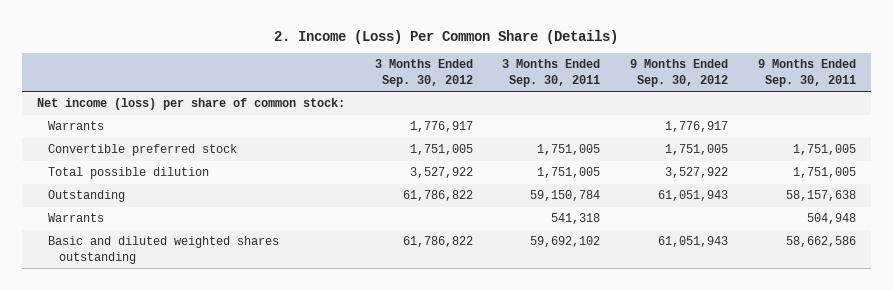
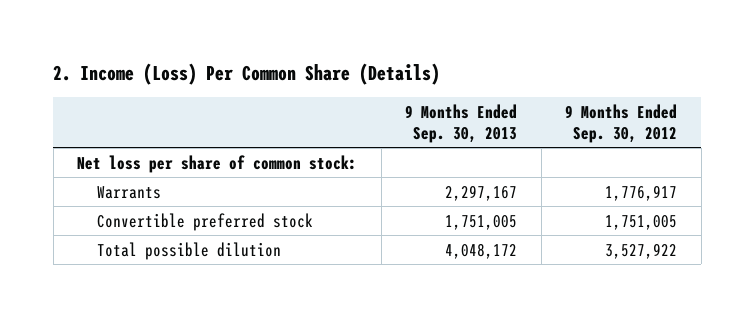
[374,59,473,88] 3 Months Ended Sep. 30, 2012 -> none
[502,59,601,88] 3 Months Ended Sep. 30, 2011 -> none
[758,59,857,88] 9 Months Ended Sep. 30, 2011 -> none
none -> [405,104,518,143] 9 Months Ended Sep. 30, 2013
[36,98,345,111] Net income (loss) per share of common stock: -> [77,154,358,173] Net loss per share of common stock:
[47,190,125,203] Outstanding -> none
[47,213,104,223] Warrants -> none
[47,236,279,265] Basic and diluted weighted shares outstanding -> none

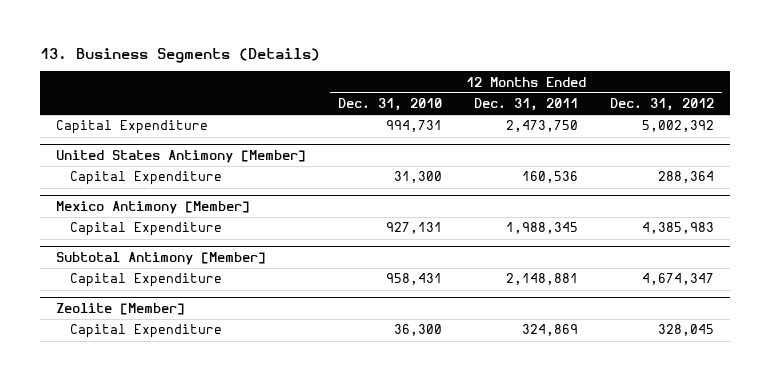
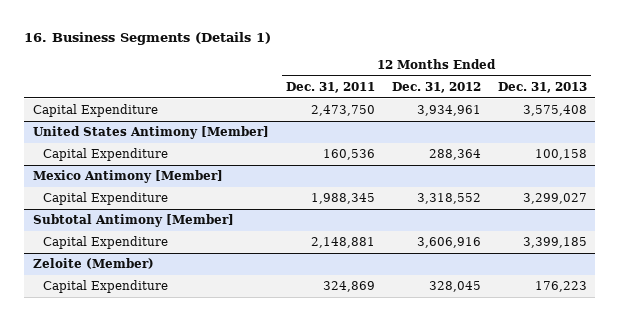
[39,47,320,63] 13. Business Segments (Details) -> [24,32,272,46] 16. Business Segments (Details 1)
[337,98,442,112] Dec. 31, 2010 -> none
none -> [497,81,587,93] Dec. 31, 2013
[641,120,714,133] 5,002,392 -> [416,105,481,117] 3,934,961
[641,222,714,235] 4,385,983 -> [416,193,481,205] 3,318,552
[55,302,185,315] Zeolite [Member] -> none
[641,273,714,286] 4,674,347 -> [416,237,481,249] 3,606,916
none -> [32,258,154,270] Zeloite (Member)

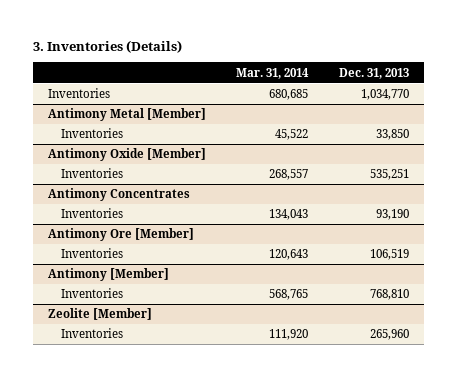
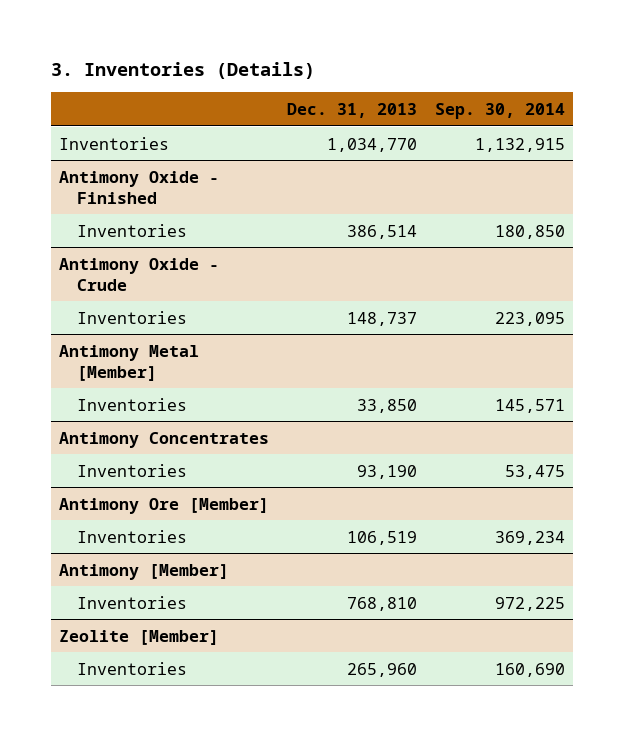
[236,67,310,79] Mar. 31, 2014 -> none
none -> [434,102,565,119] Sep. 30, 2014
none -> [59,170,220,204] Antimony Oxide - Finished
none -> [77,223,188,237] Inventories
none -> [59,257,220,291] Antimony Oxide - Crude
none -> [77,310,188,324] Inventories
[48,148,207,162] Antimony Oxide [Member] -> none
[60,168,123,179] Inventories -> none

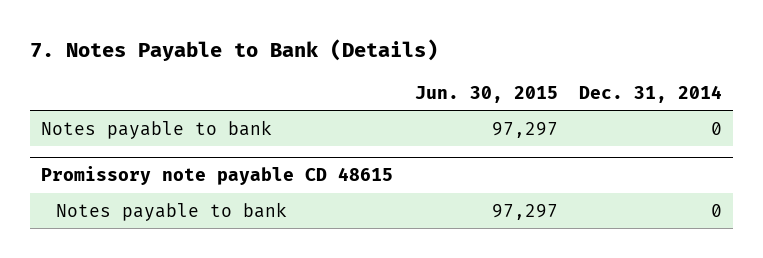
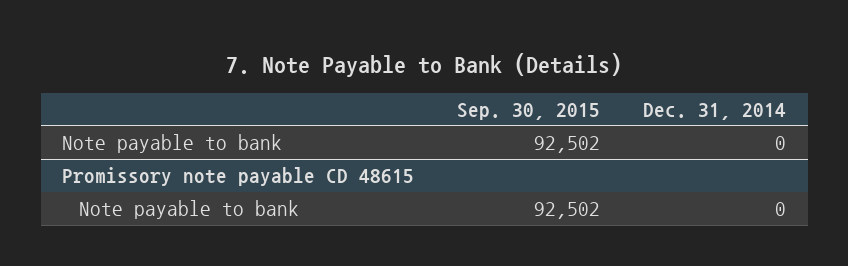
[29,39,438,62] 7. Notes Payable to Bank (Details) -> [226,53,623,78] 7. Note Payable to Bank (Details)
[414,85,558,103] Jun. 30, 2015 -> none
none -> [457,102,601,120] Sep. 30, 2015
[40,119,272,139] Notes payable to bank -> [62,133,283,153] Note payable to bank
[55,201,287,221] Notes payable to bank -> [78,199,299,219] Note payable to bank

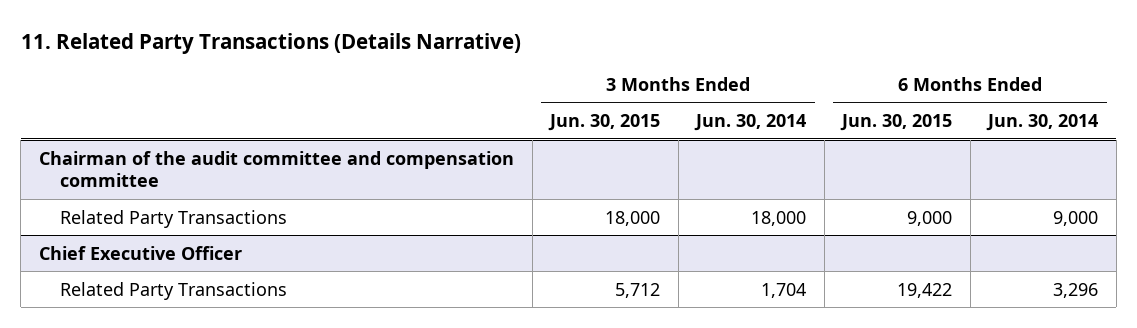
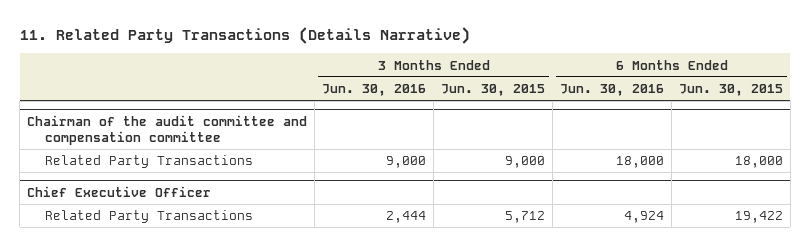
[694,114,807,132] Jun. 30, 2014 -> none
[986,114,1099,132] Jun. 30, 2014 -> none
none -> [322,83,427,96] Jun. 30, 2016
none -> [560,83,665,96] Jun. 30, 2016
[605,210,661,226] 18,000 -> [505,156,546,169] 9,000
[907,210,953,226] 9,000 -> [735,156,784,169] 18,000

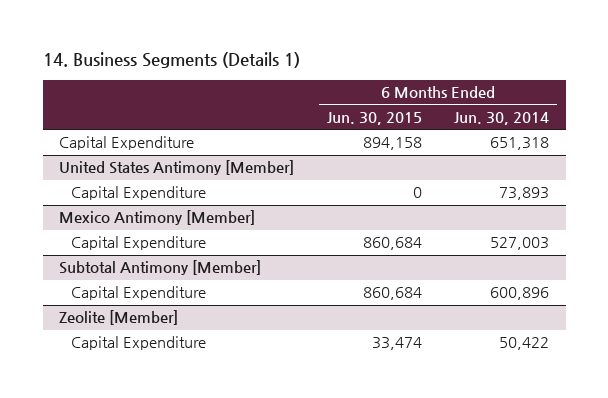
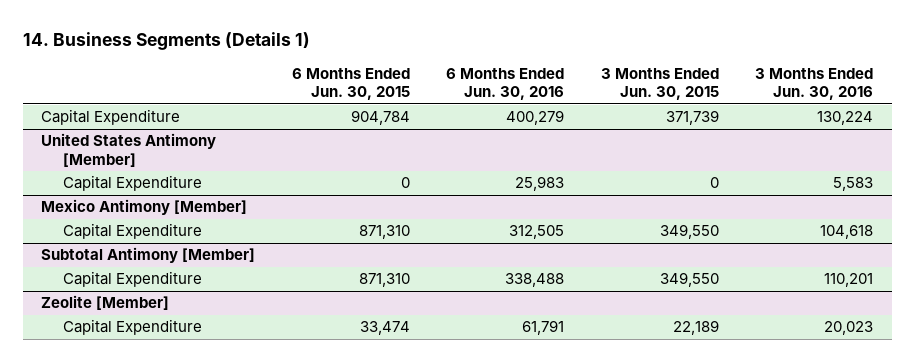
[454,111,550,125] Jun. 30, 2014 -> none
none -> [446,67,565,101] 6 Months Ended Jun. 30, 2016
none -> [600,67,719,101] 3 Months Ended Jun. 30, 2015
none -> [755,67,874,101] 3 Months Ended Jun. 30, 2016
[362,137,422,151] 894,158 -> [350,110,410,126] 904,784
[362,237,422,251] 860,684 -> [358,225,410,240] 871,310
[362,287,422,301] 860,684 -> [358,273,410,288] 871,310

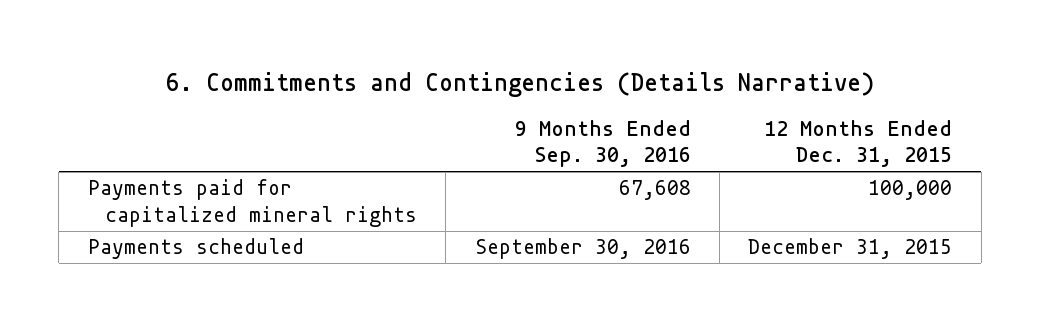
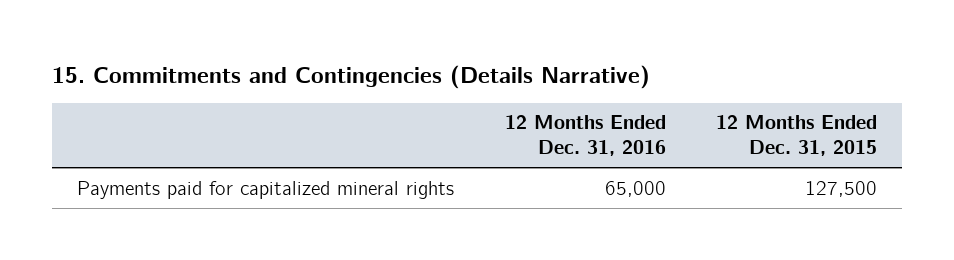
[166,72,875,98] 6. Commitments and Contingencies (Details Narrative) -> [52,64,651,89] 15. Commitments and Contingencies (Details Narrative)
[514,119,691,168] 9 Months Ended Sep. 30, 2016 -> none
none -> [504,115,666,157] 12 Months Ended Dec. 31, 2016
[87,238,304,260] Payments scheduled -> none
[868,180,953,201] 100,000 -> [805,180,878,197] 127,500

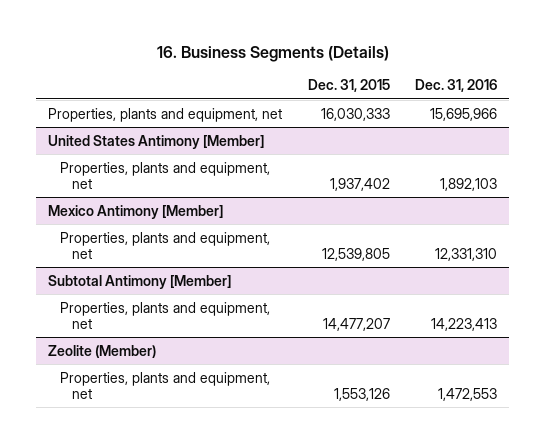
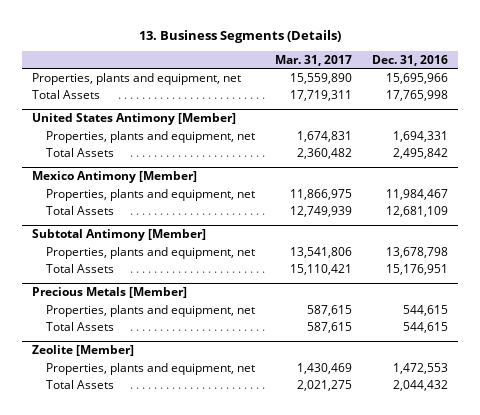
[156,45,389,62] 16. Business Segments (Details) -> [138,29,341,43] 13. Business Segments (Details)
[307,79,390,93] Dec. 31, 2015 -> none
none -> [275,54,353,66] Mar. 31, 2017
none -> [31,89,100,99] Total Assets
[439,177,497,191] 1,892,103 -> [392,130,448,142] 1,694,331
none -> [46,147,115,157] Total Assets
[434,247,497,261] 12,331,310 -> [385,188,448,200] 11,984,467
none -> [46,205,115,215] Total Assets
[430,317,497,331] 14,223,413 -> [385,246,448,258] 13,678,798
none -> [46,263,115,273] Total Assets
none -> [31,287,187,299] Precious Metals [Member]
none -> [46,304,256,317] Properties, plants and equipment, net
none -> [46,321,115,331] Total Assets
[48,344,157,358] Zeolite (Member) -> [31,345,134,357] Zeolite [Member]
none -> [46,379,115,389] Total Assets

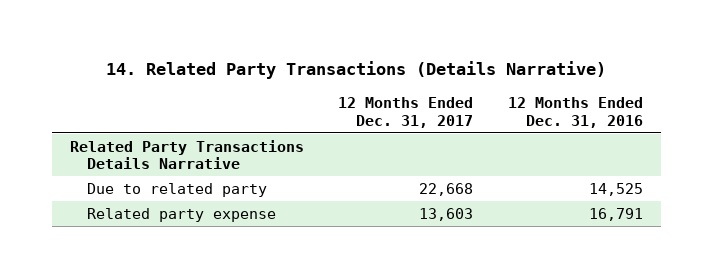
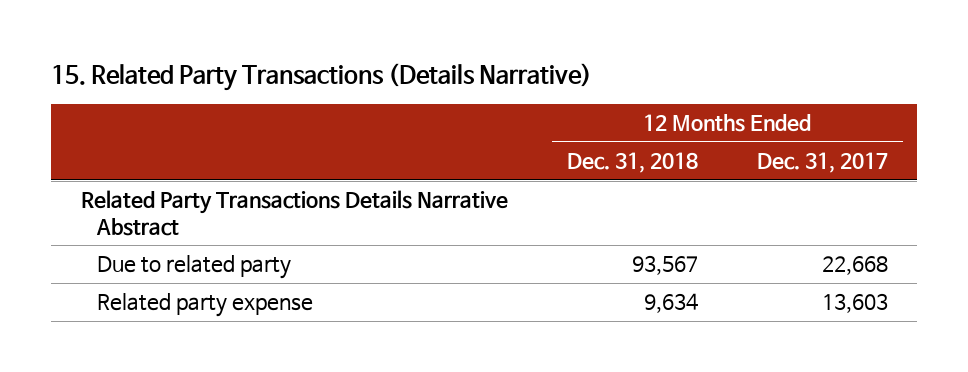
[106,61,607,80] 14. Related Party Transactions (Details Narrative) -> [50,63,592,92] 15. Related Party Transactions (Details Narrative)
[508,97,644,128] 12 Months Ended Dec. 31, 2016 -> none
none -> [566,152,698,174] Dec. 31, 2018
[69,139,304,170] Related Party Transactions Details Narrative -> [80,190,508,237] Related Party Transactions Details Narrative Abstract

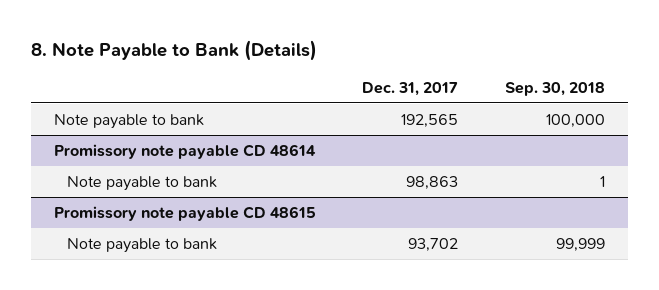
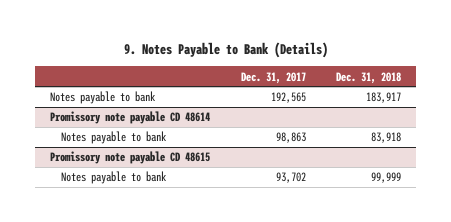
[30,39,317,61] 8. Note Payable to Bank (Details) -> [123,42,328,59] 9. Notes Payable to Bank (Details)
[504,81,605,96] Sep. 30, 2018 -> none
none -> [335,71,401,84] Dec. 31, 2018
[54,114,205,130] Note payable to bank -> [50,91,157,105] Notes payable to bank
[66,176,217,192] Note payable to bank -> [60,131,167,145] Notes payable to bank
[66,238,217,254] Note payable to bank -> [60,171,167,185] Notes payable to bank

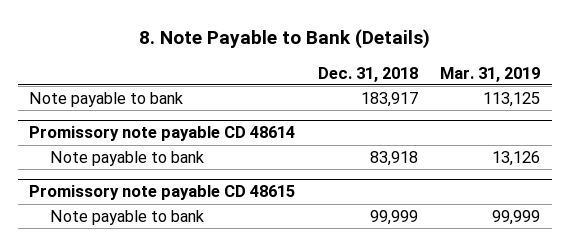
[123,42,328,59] 9. Notes Payable to Bank (Details) -> [138,28,430,49] 8. Note Payable to Bank (Details)
[240,71,306,84] Dec. 31, 2017 -> none
none -> [440,66,541,82] Mar. 31, 2019
[50,91,157,105] Notes payable to bank -> [29,92,184,108] Note payable to bank
[60,131,167,145] Notes payable to bank -> [50,151,205,167] Note payable to bank
[60,171,167,185] Notes payable to bank -> [50,210,205,226] Note payable to bank

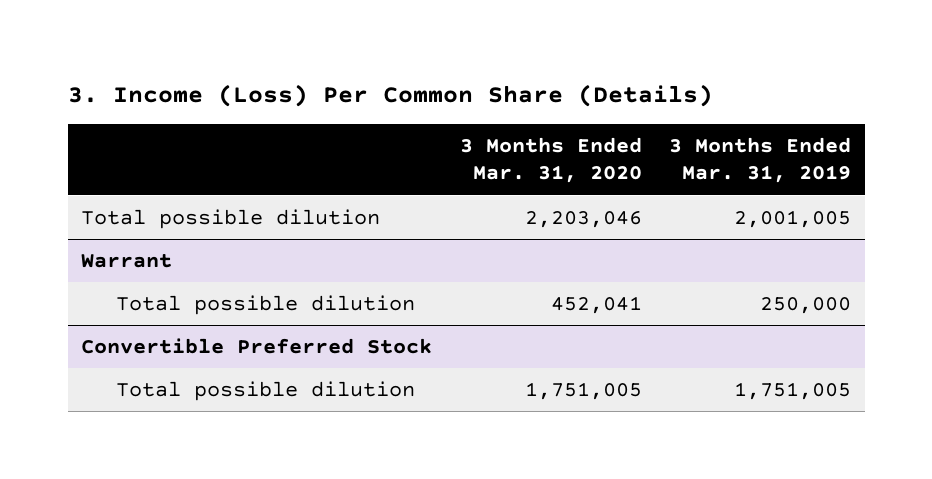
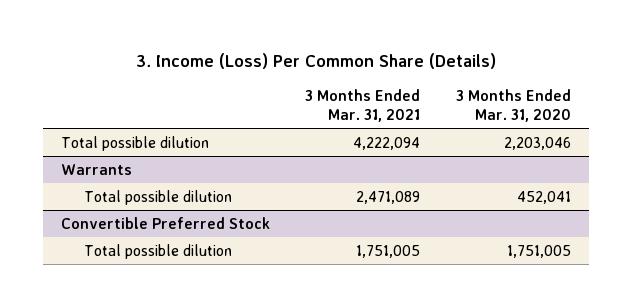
[668,136,851,184] 3 Months Ended Mar. 31, 2019 -> none
none -> [305,88,421,122] 3 Months Ended Mar. 31, 2021
[81,254,173,269] Warrant -> [60,163,132,175] Warrants

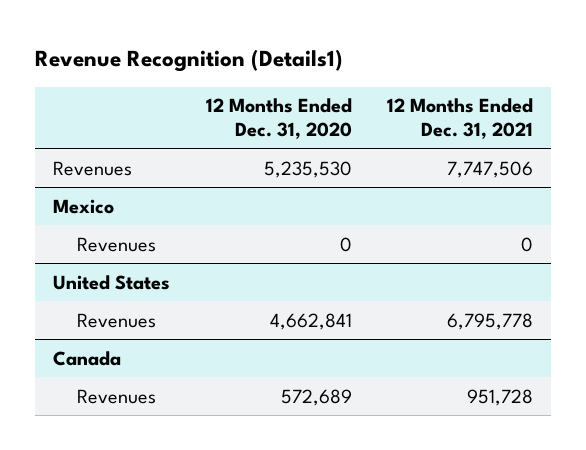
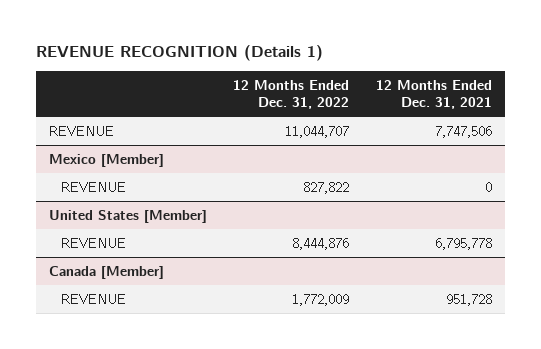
[35,49,344,73] Revenue Recognition (Details1) -> [35,45,323,62] REVENUE RECOGNITION (Details 1)
[205,98,352,139] 12 Months Ended Dec. 31, 2020 -> none
none -> [233,80,350,110] 12 Months Ended Dec. 31, 2022
[52,160,132,176] Revenues -> [48,125,114,136] REVENUE
[52,198,114,214] Mexico -> [48,153,164,167] Mexico [Member]
[77,236,157,252] Revenues -> [61,181,127,192] REVENUE
[52,274,170,290] United States -> [48,209,207,223] United States [Member]
[77,312,157,328] Revenues -> [61,237,127,248] REVENUE
[52,350,121,366] Canada -> [48,265,164,279] Canada [Member]
[77,388,157,404] Revenues -> [61,293,127,304] REVENUE

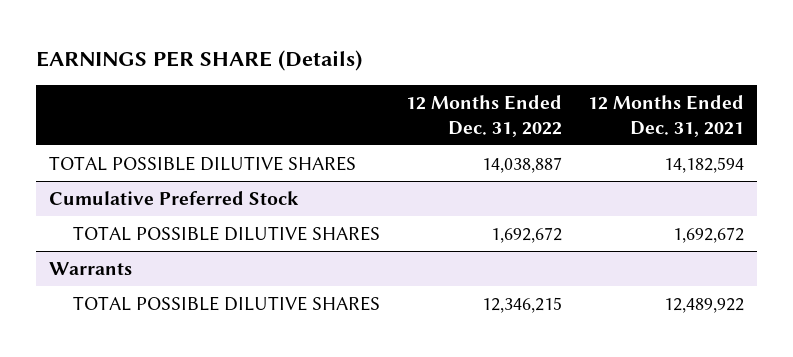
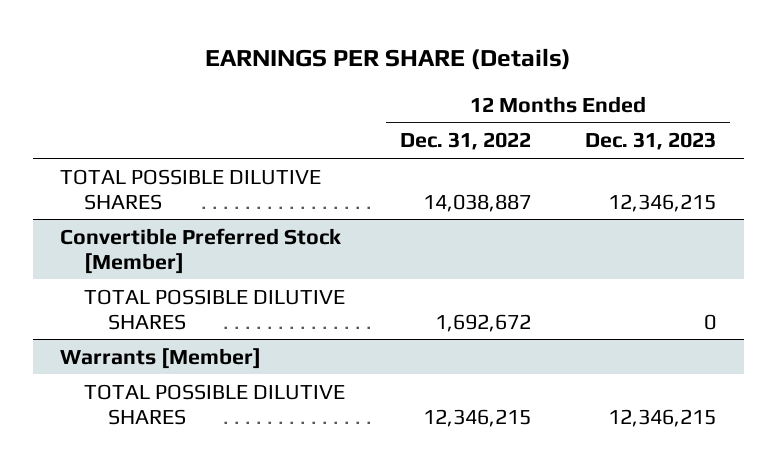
[588,95,745,137] 12 Months Ended Dec. 31, 2021 -> none
none -> [585,132,717,151] Dec. 31, 2023
[49,190,300,205] Cumulative Preferred Stock -> none
none -> [59,227,341,274] Convertible Preferred Stock [Member]
[49,261,133,275] Warrants -> [59,347,261,369] Warrants [Member]

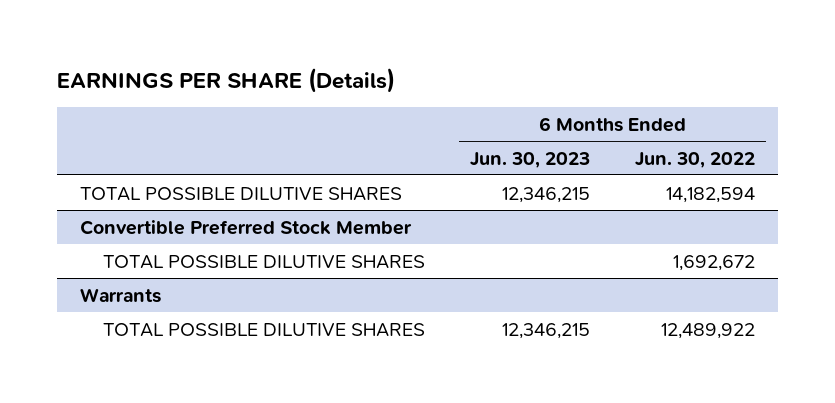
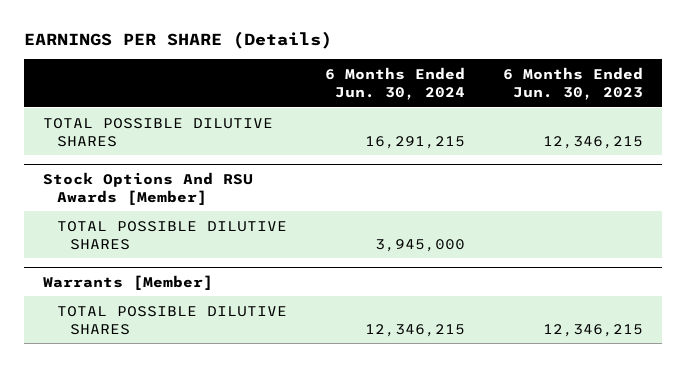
[635,151,756,168] Jun. 30, 2022 -> none
none -> [324,66,465,100] 6 Months Ended Jun. 30, 2024
[79,219,412,235] Convertible Preferred Stock Member -> none
none -> [42,171,253,205] Stock Options And RSU Awards [Member]
[79,287,161,303] Warrants -> [42,274,213,290] Warrants [Member]

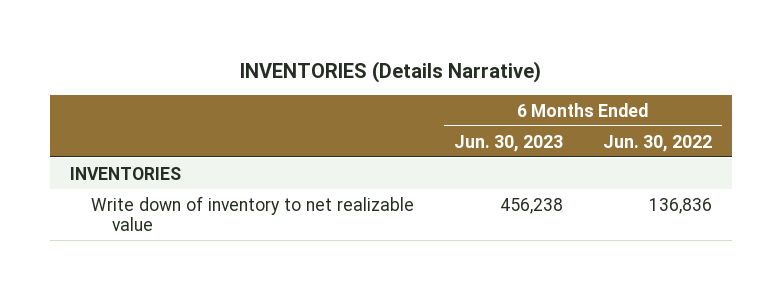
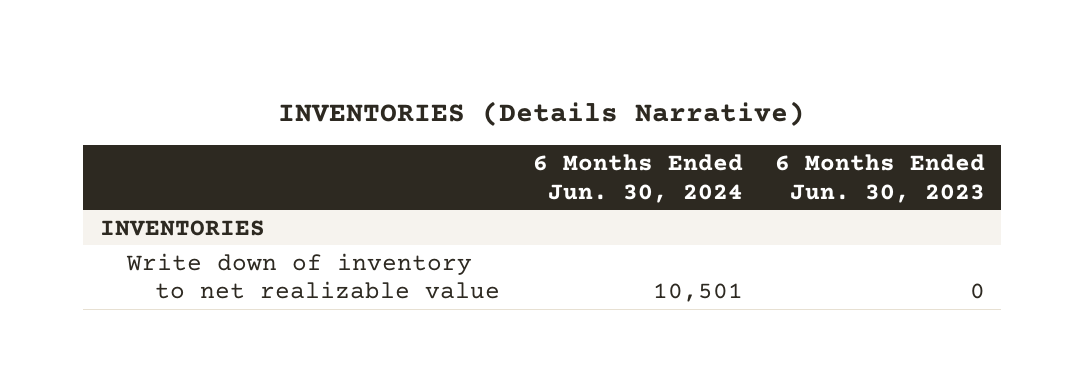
[602,134,712,152] Jun. 30, 2022 -> none
none -> [532,153,743,203] 6 Months Ended Jun. 30, 2024
[500,197,564,214] 456,238 -> [969,283,985,300] 0

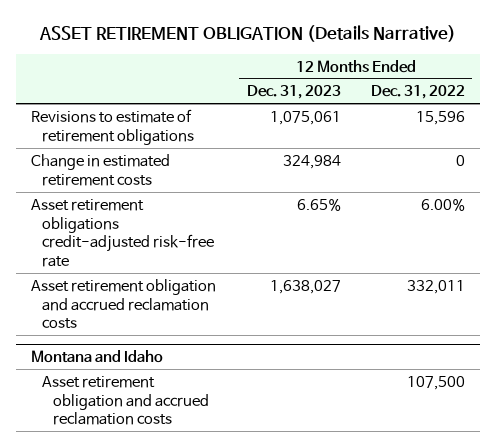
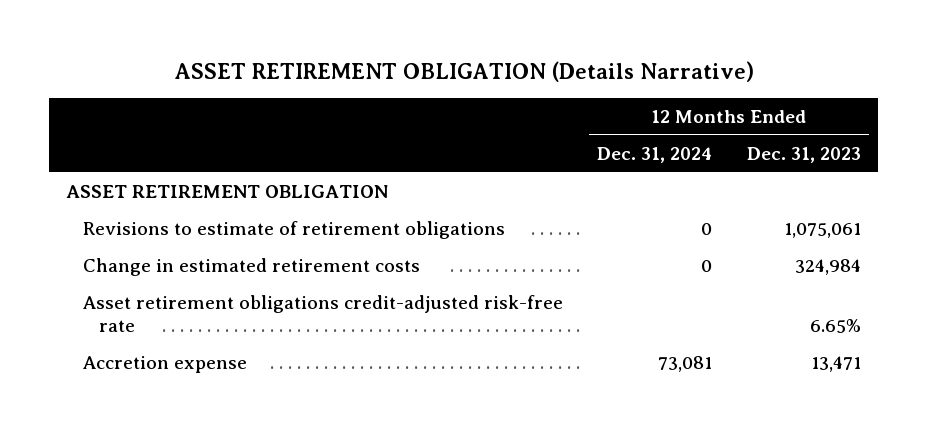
[370,85,465,100] Dec. 31, 2022 -> none
none -> [597,146,713,163] Dec. 31, 2024
none -> [66,184,389,198] ASSET RETIREMENT OBLIGATION
[31,278,217,330] Asset retirement obligation and accrued reclamation costs -> none
[31,350,164,364] Montana and Idaho -> none
[42,375,210,426] Asset retirement obligation and accrued reclamation costs -> none
none -> [82,355,247,373] Accretion expense

